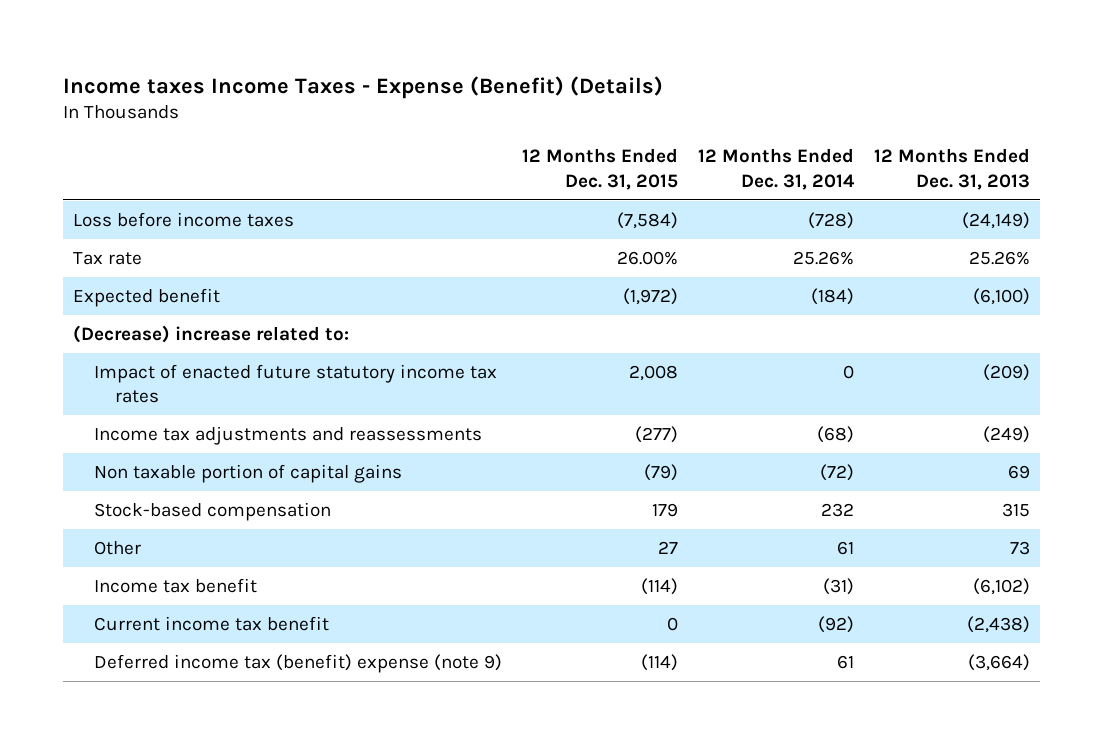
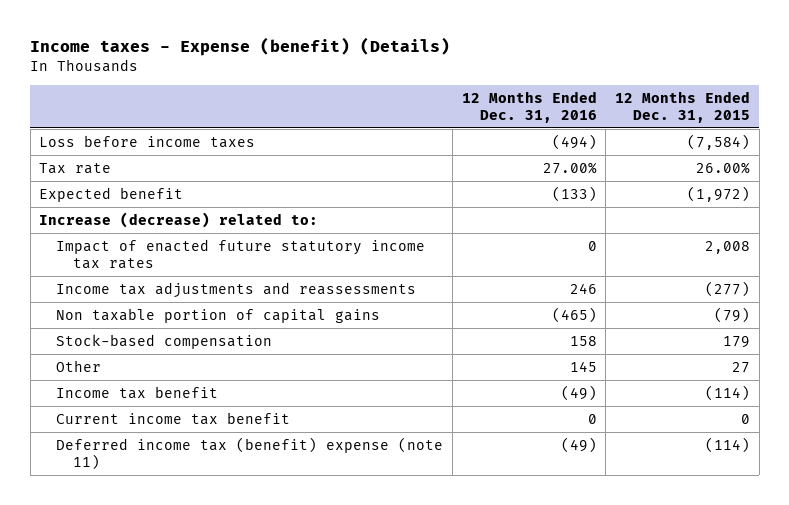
[63,75,664,99] Income taxes Income Taxes - Expense (Benefit) (Details) -> [30,36,451,56] Income taxes - Expense (benefit) (Details)
[698,148,856,190] 12 Months Ended Dec. 31, 2014 -> none
[874,148,1031,190] 12 Months Ended Dec. 31, 2013 -> none
none -> [461,90,597,123] 12 Months Ended Dec. 31, 2016
[73,324,350,343] (Decrease) increase related to: -> [39,212,319,229] Increase (decrease) related to:
[94,653,503,673] Deferred income tax (benefit) expense (note 9) -> [56,437,444,470] Deferred income tax (benefit) expense (note 11)

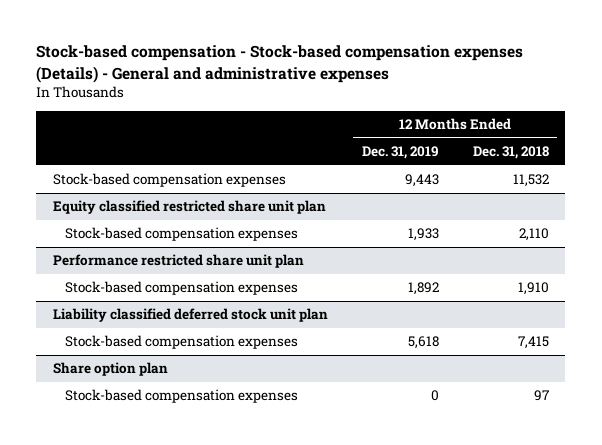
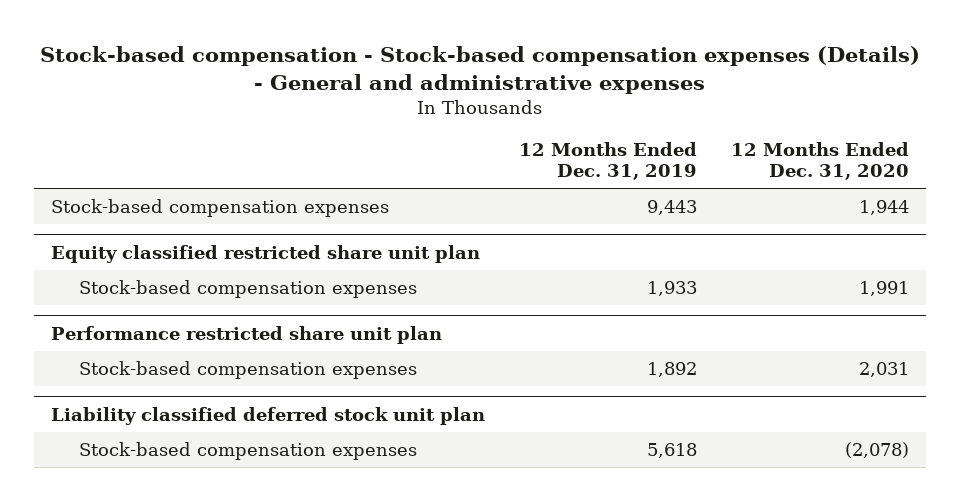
[472,146,549,160] Dec. 31, 2018 -> none
none -> [731,141,910,181] 12 Months Ended Dec. 31, 2020
[53,362,169,377] Share option plan -> none
[64,389,298,404] Stock-based compensation expenses -> none

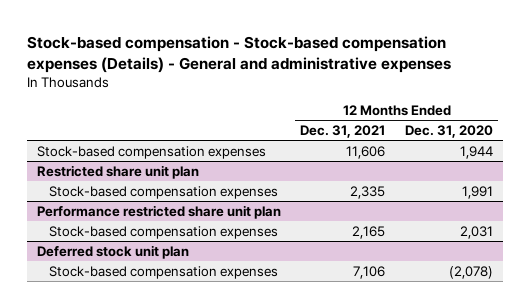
[519,141,698,181] 12 Months Ended Dec. 31, 2019 -> none
none -> [300,124,386,138] Dec. 31, 2021
[51,244,481,263] Equity classified restricted share unit plan -> [36,164,199,179] Restricted share unit plan
[51,406,486,425] Liability classified deferred stock unit plan -> [36,244,189,259] Deferred stock unit plan

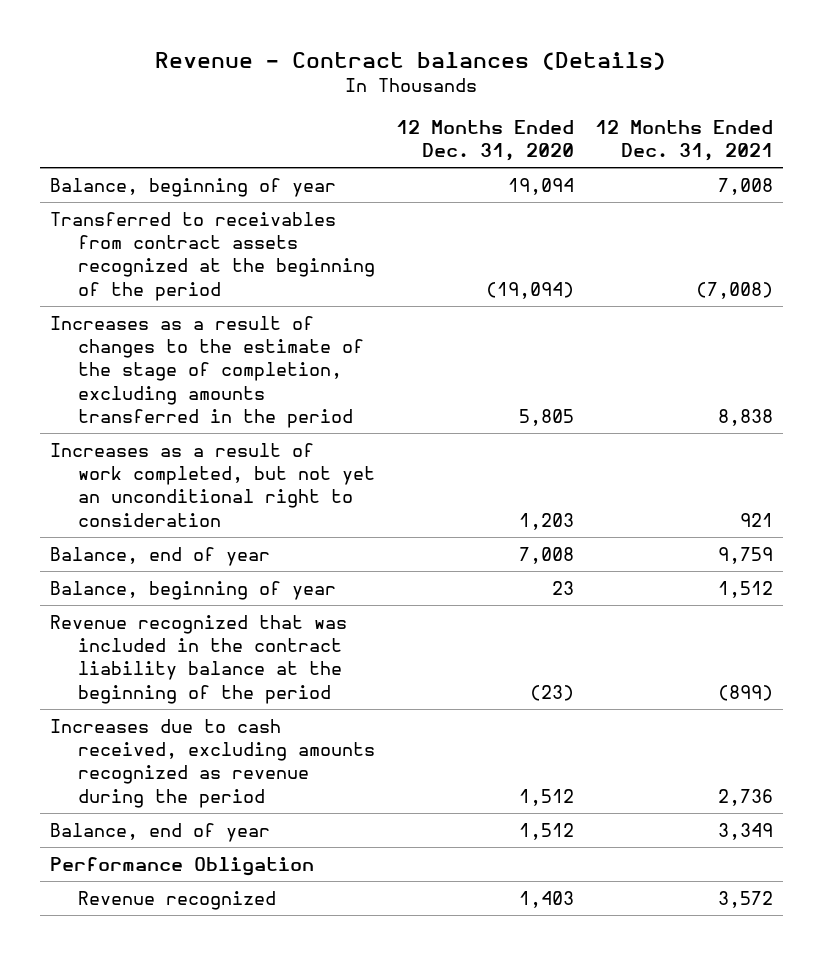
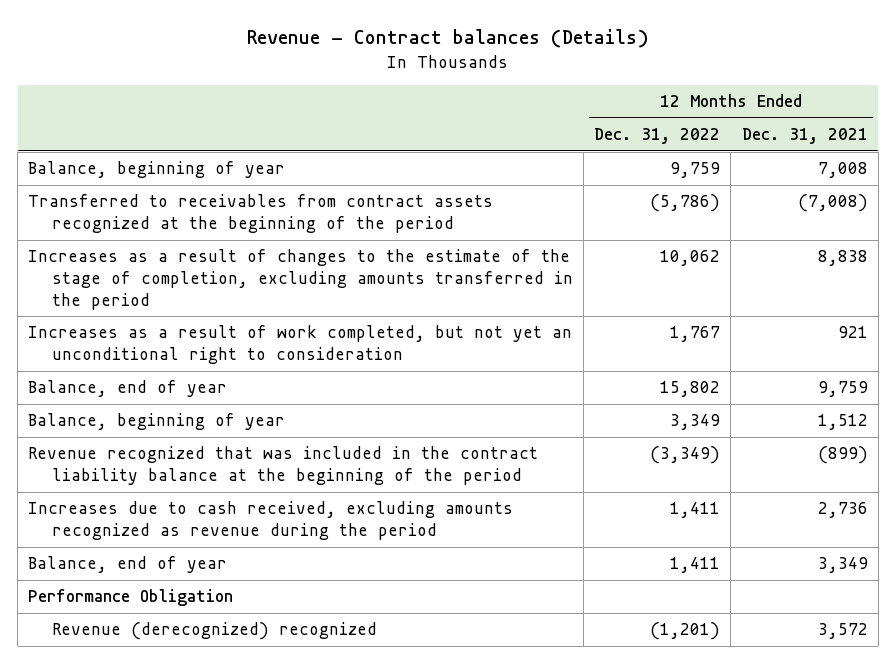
[395,119,574,161] 12 Months Ended Dec. 31, 2020 -> none
none -> [594,128,721,145] Dec. 31, 2022
[77,890,276,910] Revenue recognized -> [51,622,377,641] Revenue (derecognized) recognized

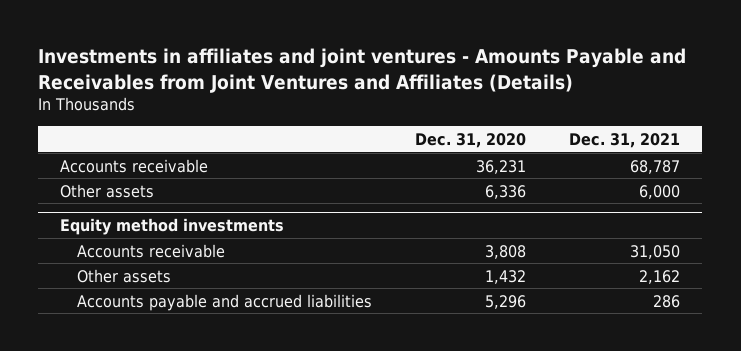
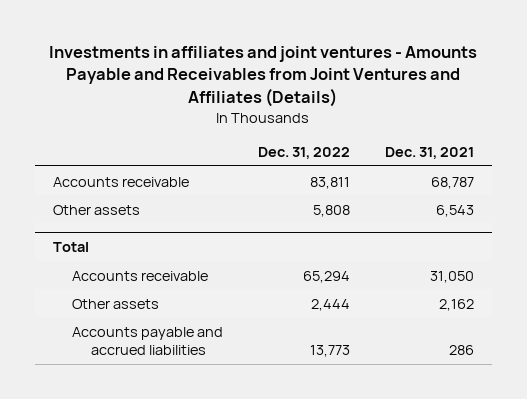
[415,133,527,149] Dec. 31, 2020 -> none
none -> [257,146,350,159] Dec. 31, 2022
[639,184,681,199] 6,000 -> [436,204,475,217] 6,543
[60,218,285,236] Equity method investments -> [52,241,89,252] Total

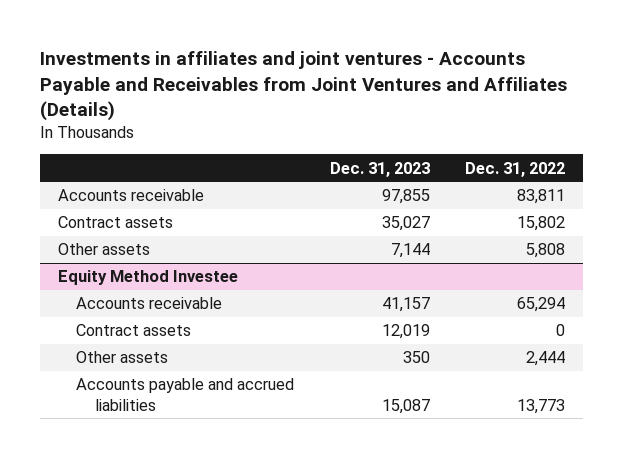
[49,45,478,107] Investments in affiliates and joint ventures - Amounts Payable and Receivables from Joint Ventures and Affiliates (Details) -> [39,51,567,121] Investments in affiliates and joint ventures - Accounts Payable and Receivables from Joint Ventures and Affiliates (Details)
[385,146,475,159] Dec. 31, 2021 -> none
none -> [329,161,430,177] Dec. 31, 2023
none -> [57,216,173,229] Contract assets
[52,241,89,252] Total -> none
none -> [57,270,238,286] Equity Method Investee
none -> [76,324,192,337] Contract assets

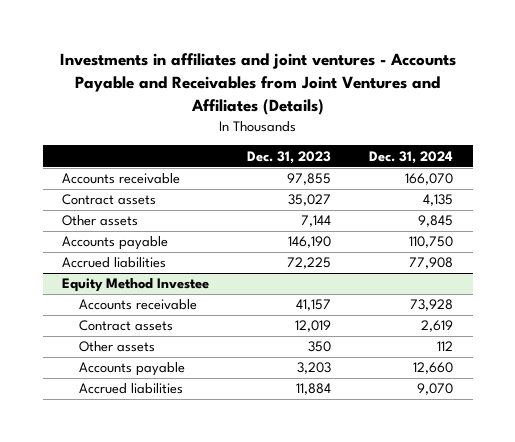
[465,161,566,177] Dec. 31, 2022 -> none
none -> [369,150,454,164] Dec. 31, 2024
none -> [61,236,168,251] Accounts payable
none -> [61,257,166,269] Accrued liabilities
[76,378,295,411] Accounts payable and accrued liabilities -> none
none -> [79,362,186,377] Accounts payable
none -> [79,383,184,395] Accrued liabilities

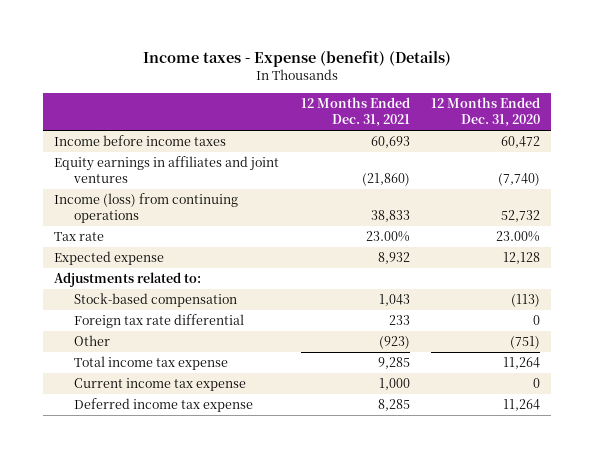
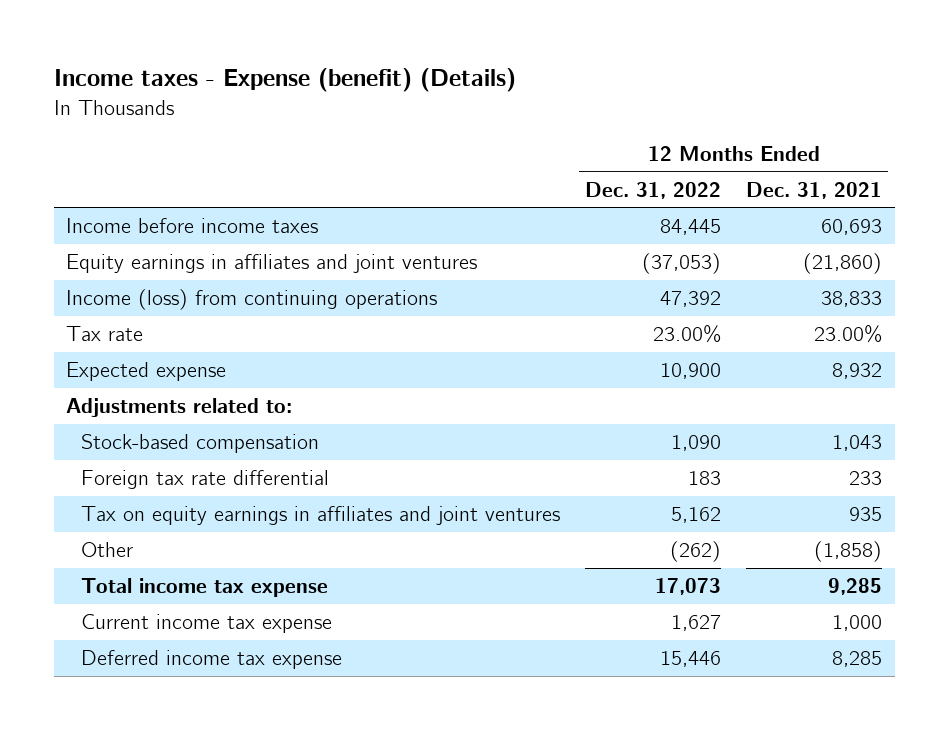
[431,96,541,127] 12 Months Ended Dec. 31, 2020 -> none
none -> [585,181,722,199] Dec. 31, 2022
none -> [81,506,561,526] Tax on equity earnings in affiliates and joint ventures
[378,336,410,350] (923) -> [814,541,883,563] (1,858)

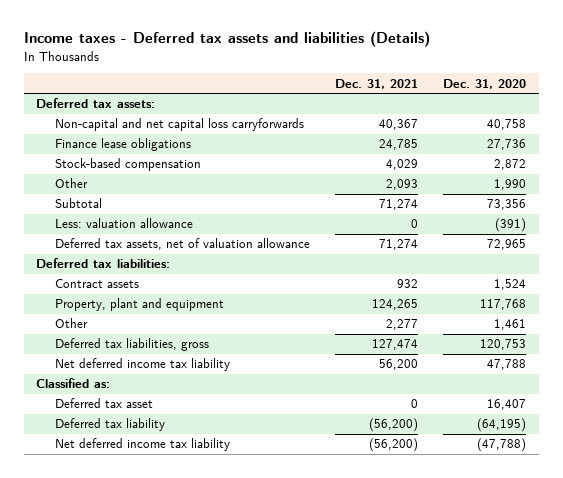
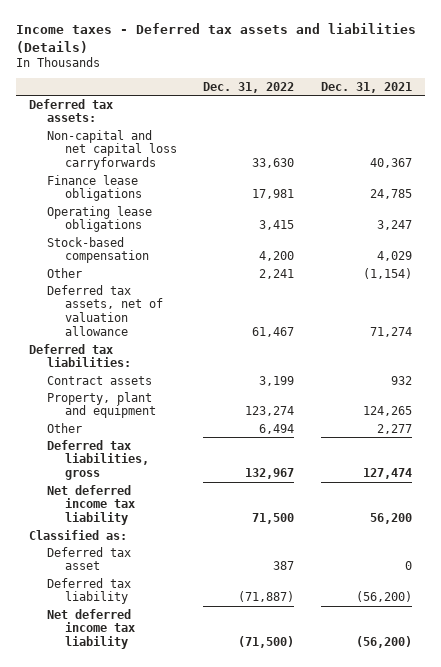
[443,78,527,89] Dec. 31, 2020 -> none
none -> [203,81,295,93] Dec. 31, 2022
none -> [47,205,153,233] Operating lease obligations
[54,198,102,209] Subtotal -> none
[54,218,193,229] Less: valuation allowance -> none
[386,179,419,191] 2,093 -> [362,267,412,279] (1,154)

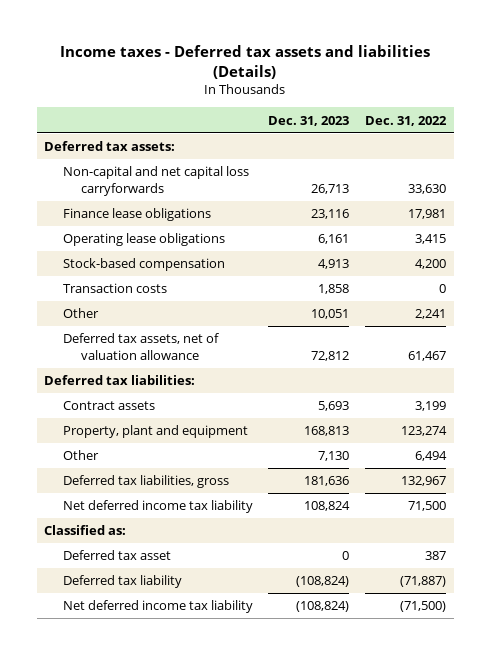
[320,81,412,93] Dec. 31, 2021 -> none
none -> [268,115,350,126] Dec. 31, 2023
none -> [62,283,167,294] Transaction costs

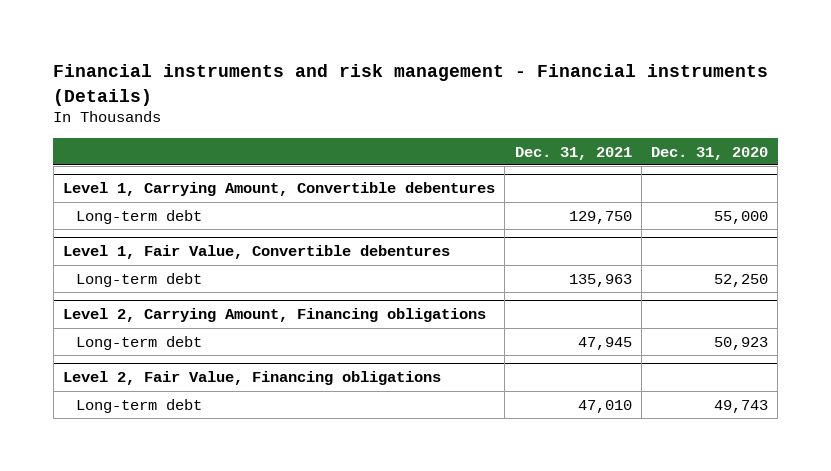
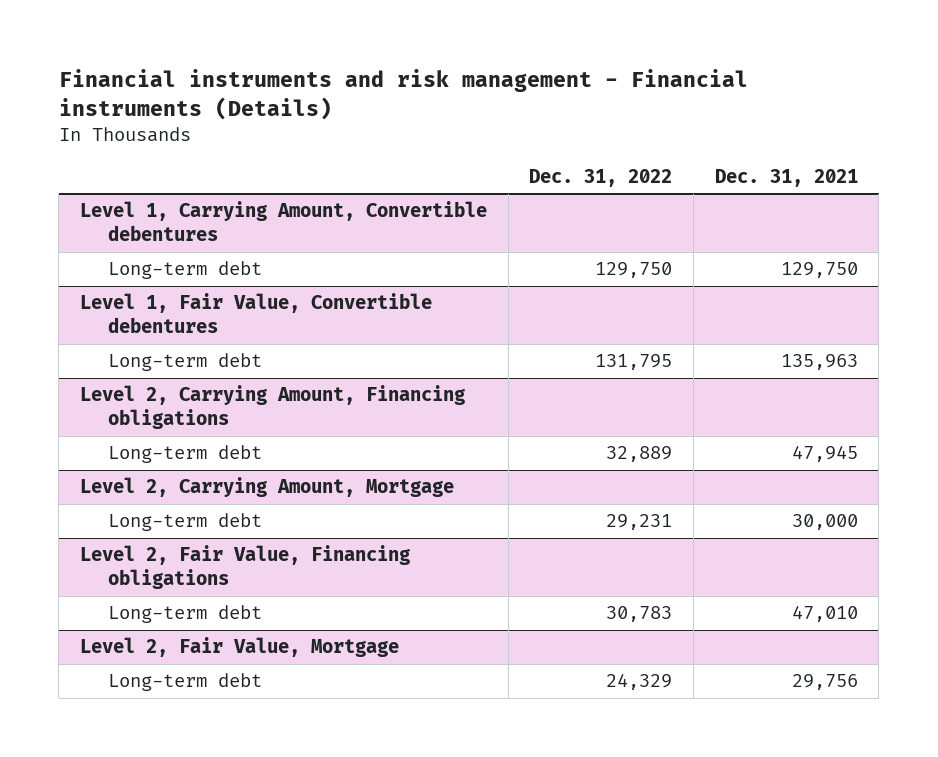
[651,146,769,160] Dec. 31, 2020 -> none
none -> [529,168,673,187] Dec. 31, 2022
none -> [79,477,454,498] Level 2, Carrying Amount, Mortgage
none -> [107,513,262,532] Long-term debt
none -> [79,637,399,658] Level 2, Fair Value, Mortgage
none -> [107,673,262,692] Long-term debt

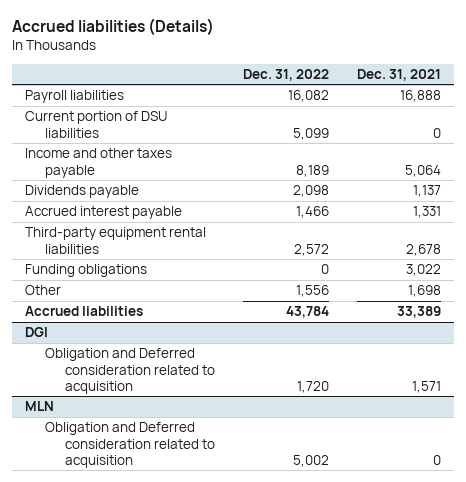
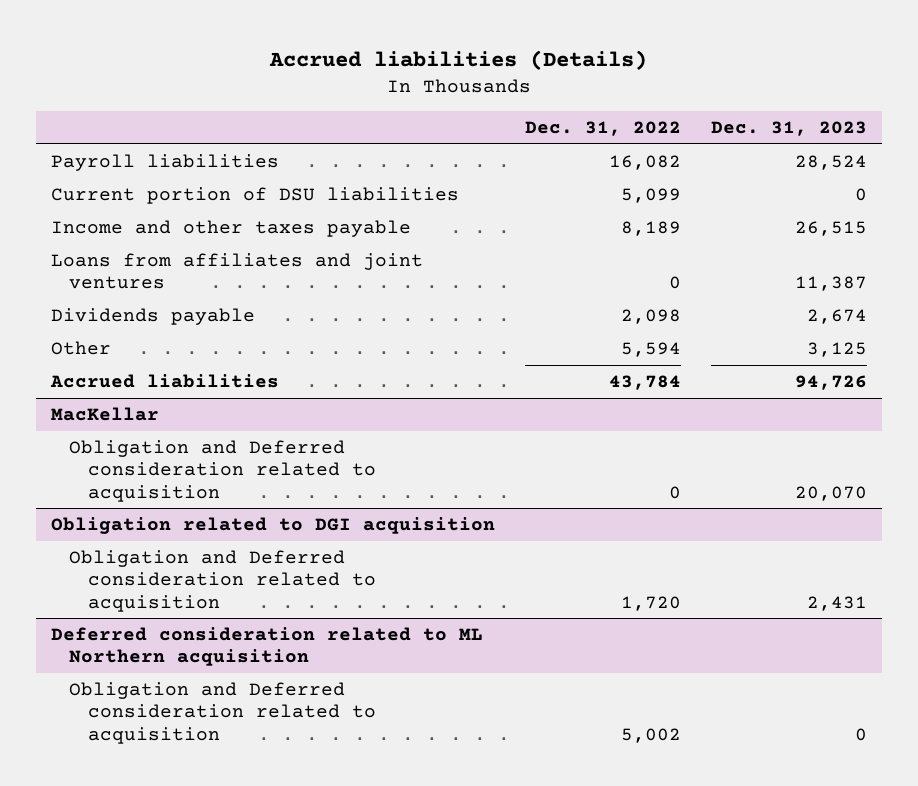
[356,68,441,81] Dec. 31, 2021 -> none
none -> [711,121,868,137] Dec. 31, 2023
none -> [50,252,423,290] Loans from affiliates and joint ventures
[25,206,183,220] Accrued interest payable -> none
[25,227,207,254] Third-party equipment rental liabilities -> none
[25,264,148,278] Funding obligations -> none
[295,285,329,298] 1,556 -> [621,341,682,357] 5,594
none -> [50,406,159,421] MacKellar
none -> [69,439,376,502] Obligation and Deferred consideration related to acquisition
[25,327,49,338] DGI -> [50,516,495,534] Obligation related to DGI acquisition
[25,401,55,412] MLN -> [50,626,483,667] Deferred consideration related to ML Northern acquisition

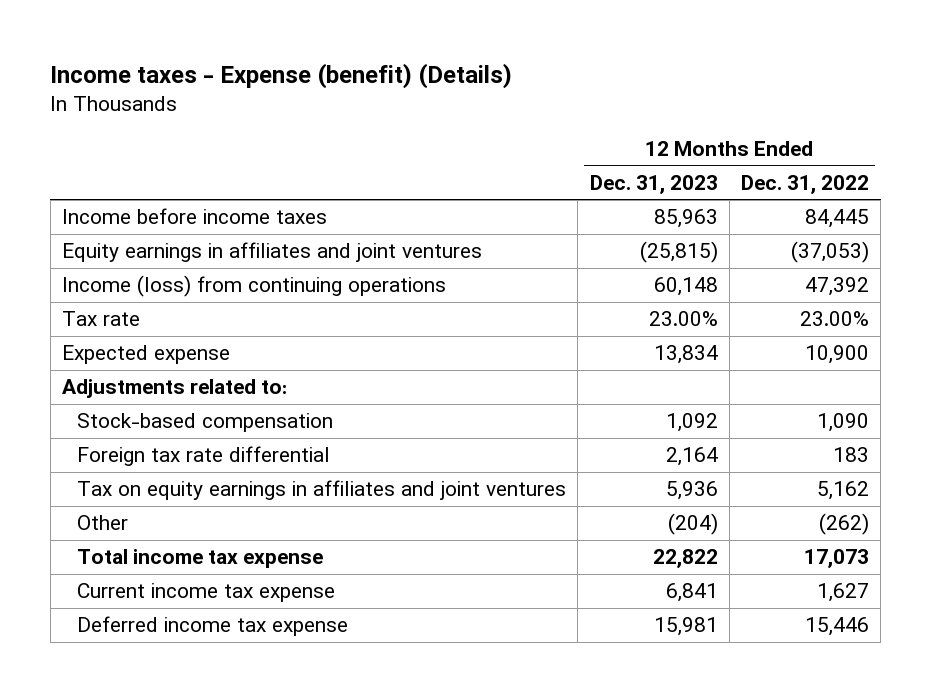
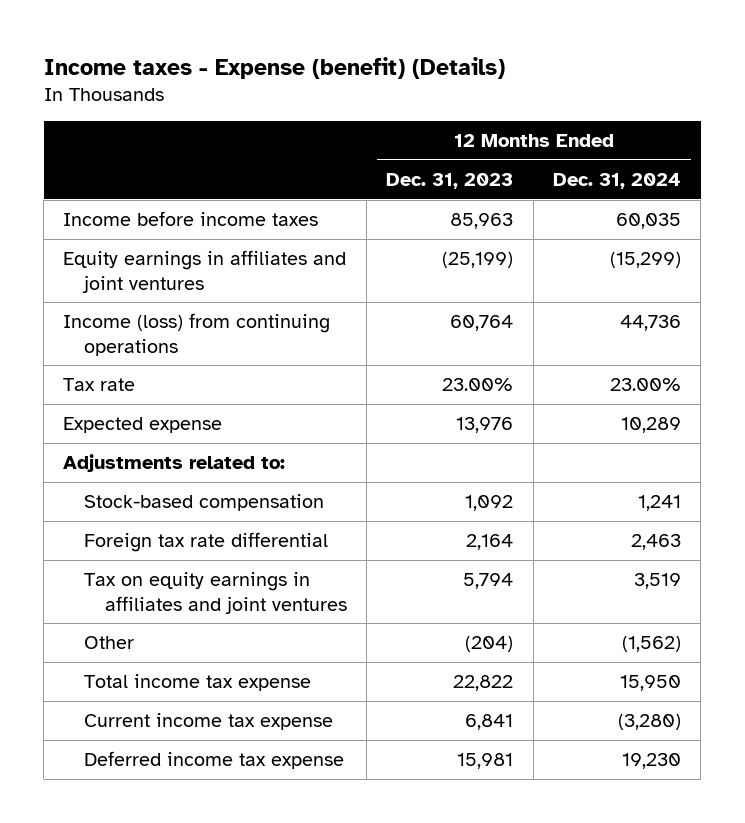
[741,174,870,194] Dec. 31, 2022 -> none
none -> [553,173,682,190] Dec. 31, 2024
[639,241,718,264] (25,815) -> [442,252,514,269] (25,199)
[653,277,718,297] 60,148 -> [450,315,514,332] 60,764
[653,345,718,365] 13,834 -> [456,417,514,434] 13,976
[665,481,718,501] 5,936 -> [463,573,514,590] 5,794

